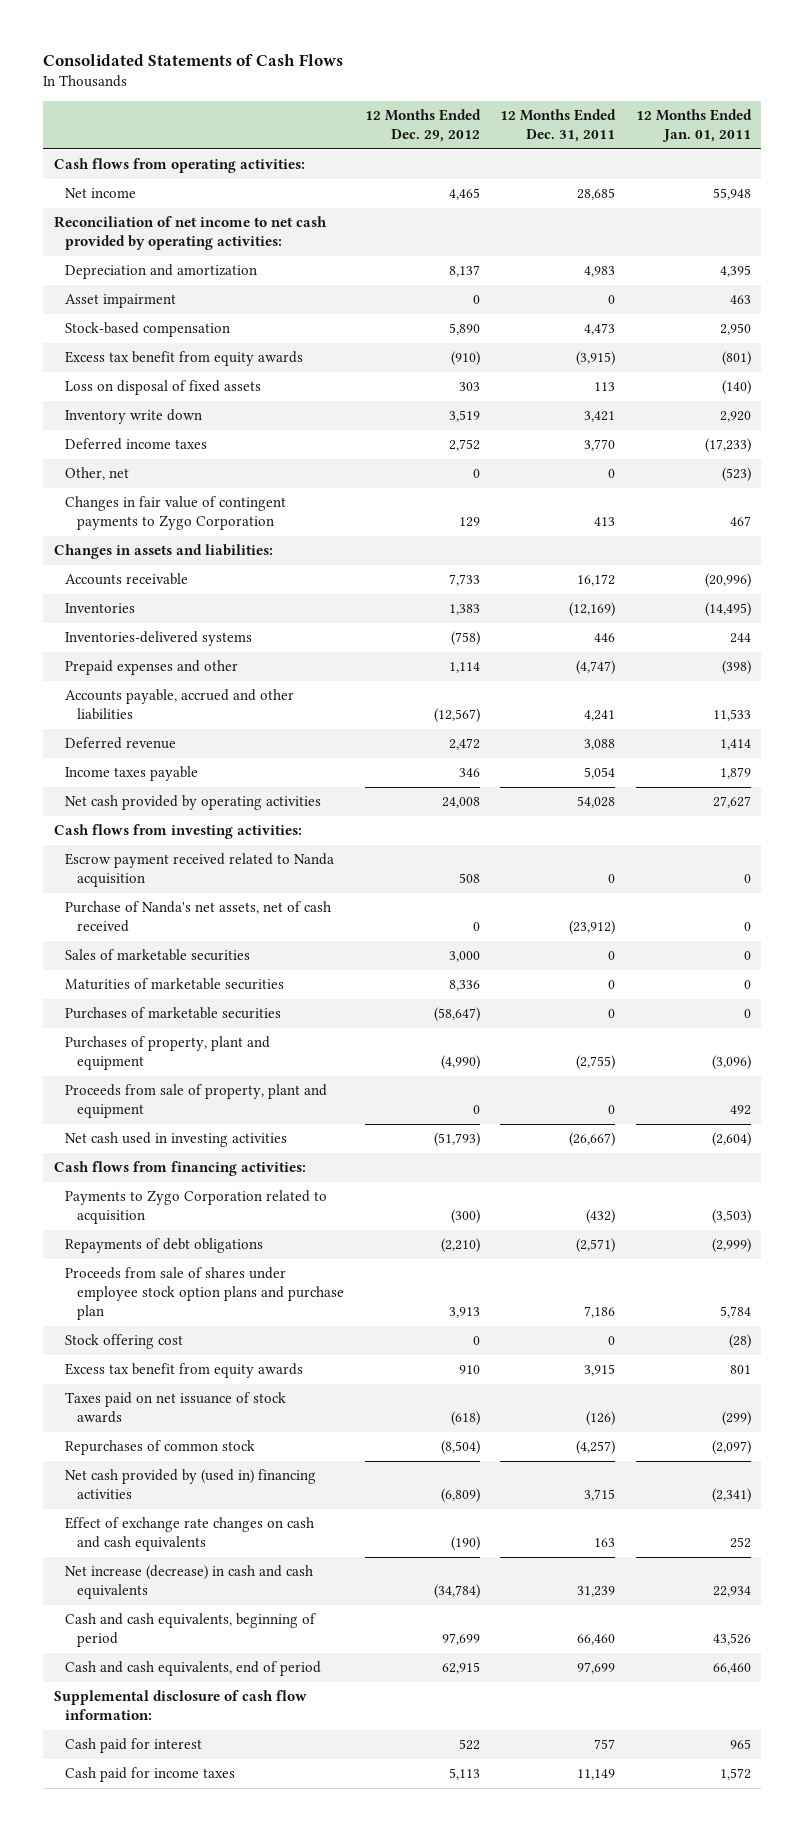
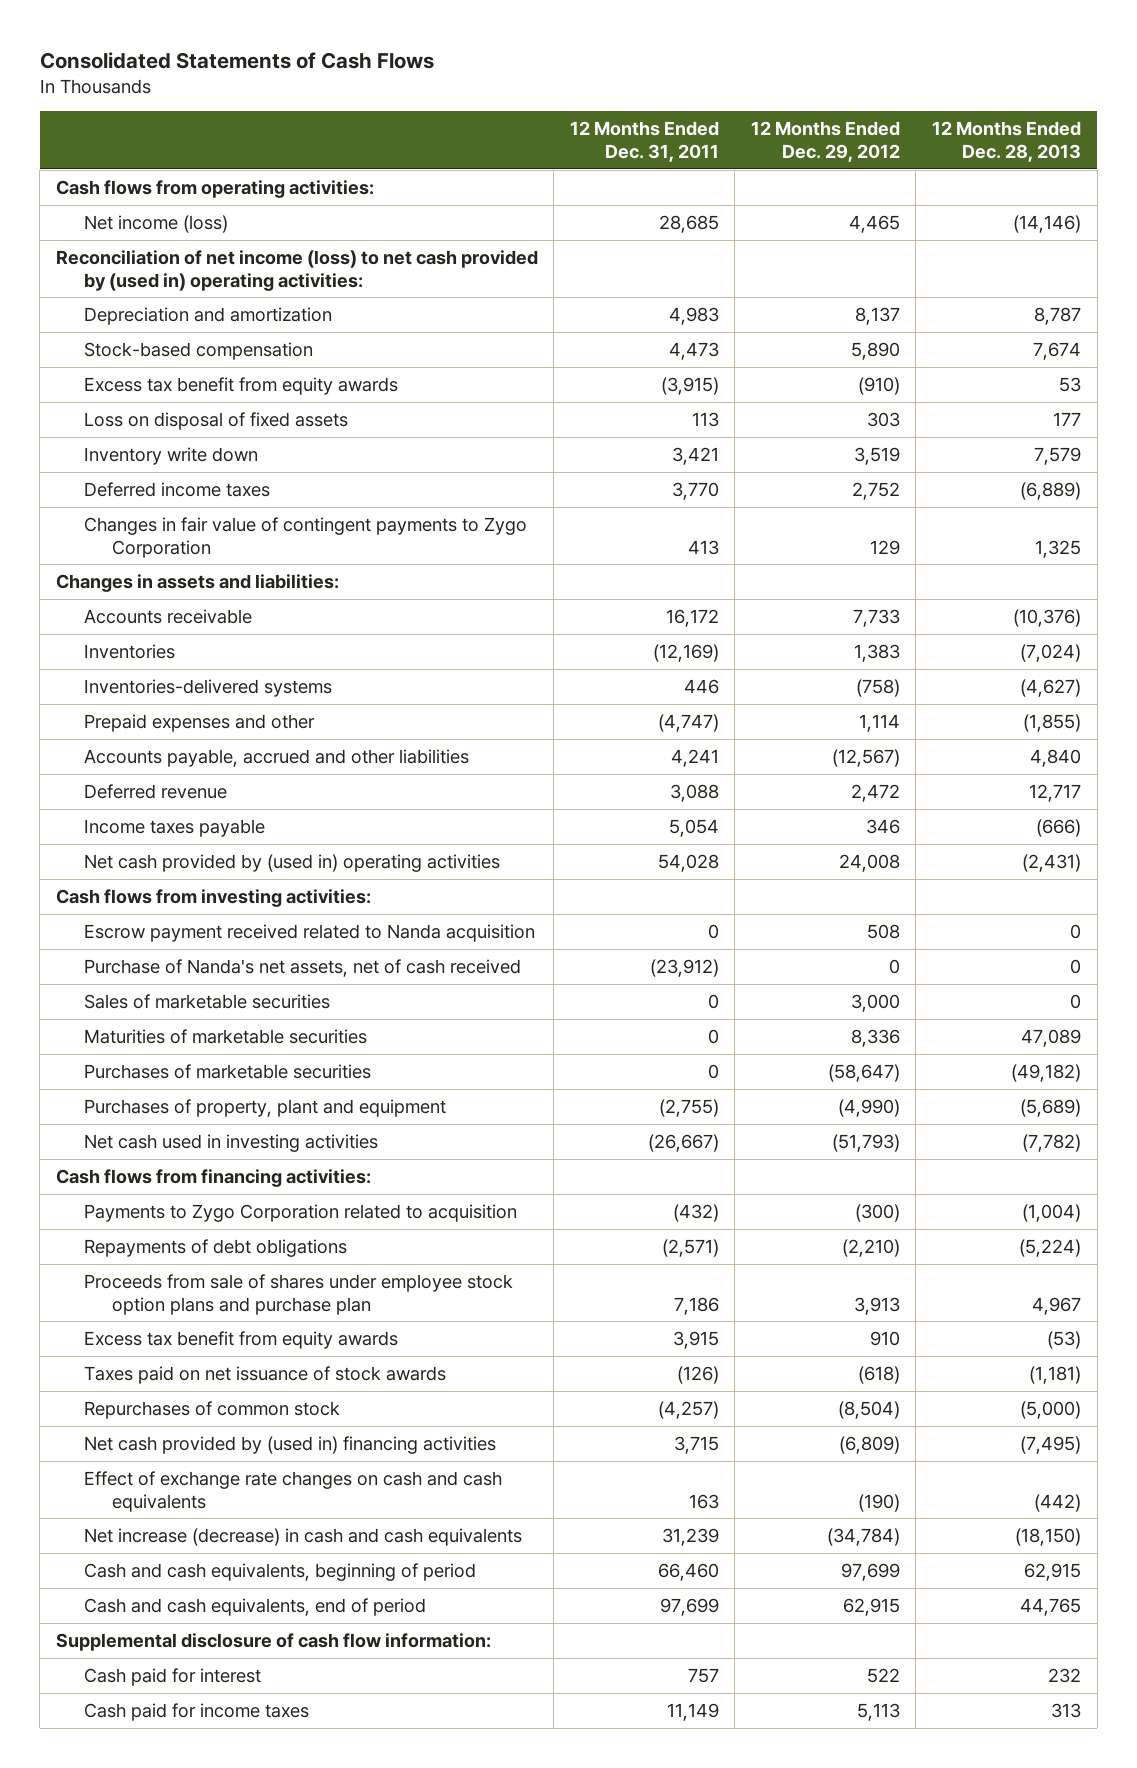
[636,109,753,143] 12 Months Ended Jan. 01, 2011 -> none
none -> [932,121,1082,162] 12 Months Ended Dec. 28, 2013
[65,188,137,199] Net income -> [84,214,229,233] Net income (loss)
[53,216,327,251] Reconciliation of net income to net cash provided by operating activities: -> [55,249,538,291] Reconciliation of net income (loss) to net cash provided by (used in) operating activities:
[65,294,177,309] Asset impairment -> none
[65,467,130,481] Other, net -> none
[65,795,322,811] Net cash provided by operating activities -> [84,853,501,872] Net cash provided by (used in) operating activities
[65,1084,328,1119] Proceeds from sale of property, plant and equipment -> none
[65,1334,184,1350] Stock offering cost -> none

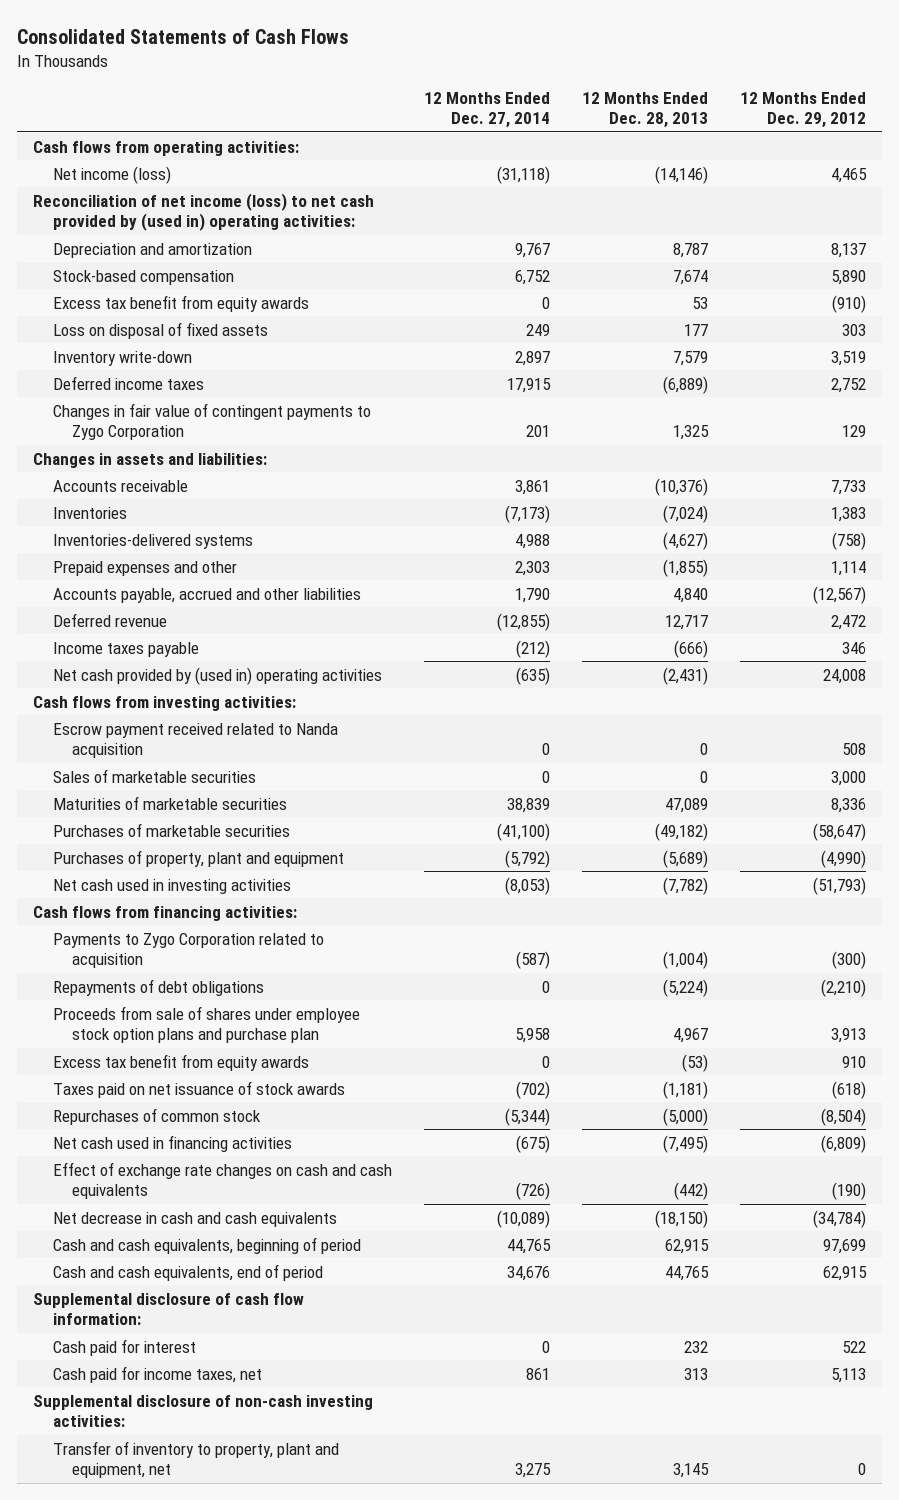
[569,121,719,162] 12 Months Ended Dec. 31, 2011 -> none
none -> [423,91,550,129] 12 Months Ended Dec. 27, 2014
[84,446,259,465] Inventory write down -> [52,350,192,366] Inventory write-down
[84,958,522,977] Purchase of Nanda's net assets, net of cash received -> none
[84,1435,497,1454] Net cash provided by (used in) financing activities -> [52,1134,292,1152] Net cash used in financing activities
[84,1527,523,1546] Net increase (decrease) in cash and cash equivalents -> [52,1211,337,1227] Net decrease in cash and cash equivalents
[84,1702,310,1721] Cash paid for income taxes -> [52,1365,262,1383] Cash paid for income taxes, net
none -> [33,1394,374,1428] Supplemental disclosure of non-cash investing activities:
none -> [52,1440,339,1479] Transfer of inventory to property, plant and equipment, net

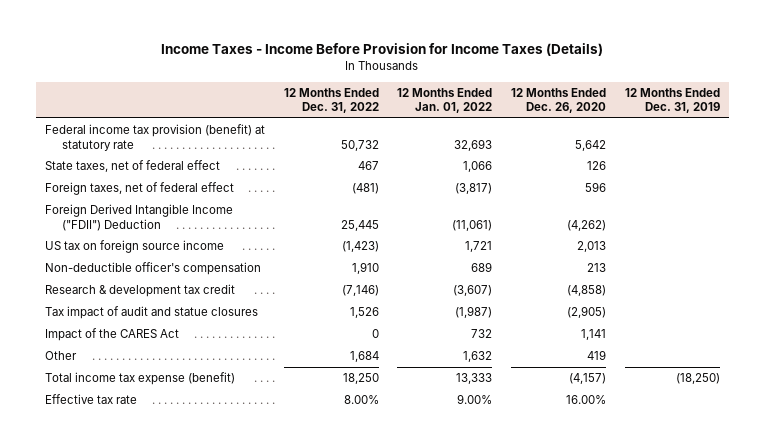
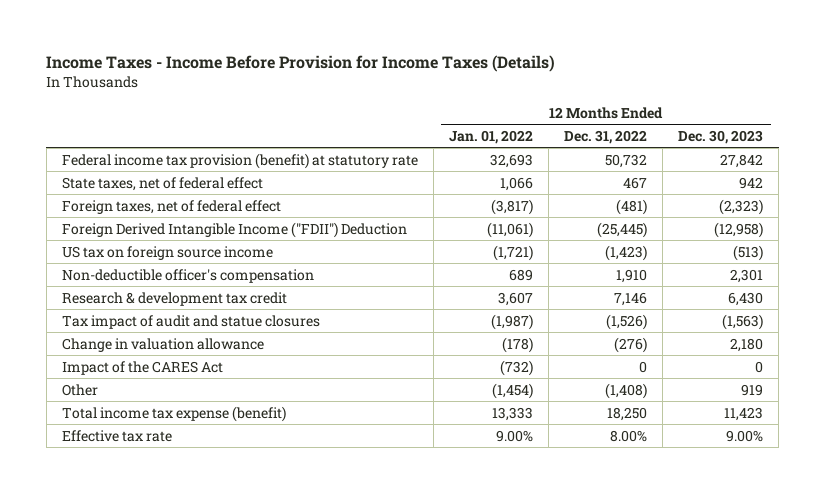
[511,87,607,114] 12 Months Ended Dec. 26, 2020 -> none
[624,87,720,114] 12 Months Ended Dec. 31, 2019 -> none
none -> [678,129,764,144] Dec. 30, 2023
[340,219,379,231] 25,445 -> [596,221,647,238] (25,445)
[465,241,493,253] 1,721 -> [492,244,533,261] (1,721)
[341,285,379,297] (7,146) -> [613,291,647,306] 7,146
[453,285,493,297] (3,607) -> [497,291,533,306] 3,607
[349,307,379,319] 1,526 -> [605,313,647,330] (1,526)
none -> [61,337,264,352] Change in valuation allowance
[471,329,493,339] 732 -> [499,359,533,376] (732)
[349,351,379,363] 1,684 -> [604,382,647,399] (1,408)
[463,351,493,363] 1,632 -> [491,382,533,399] (1,454)

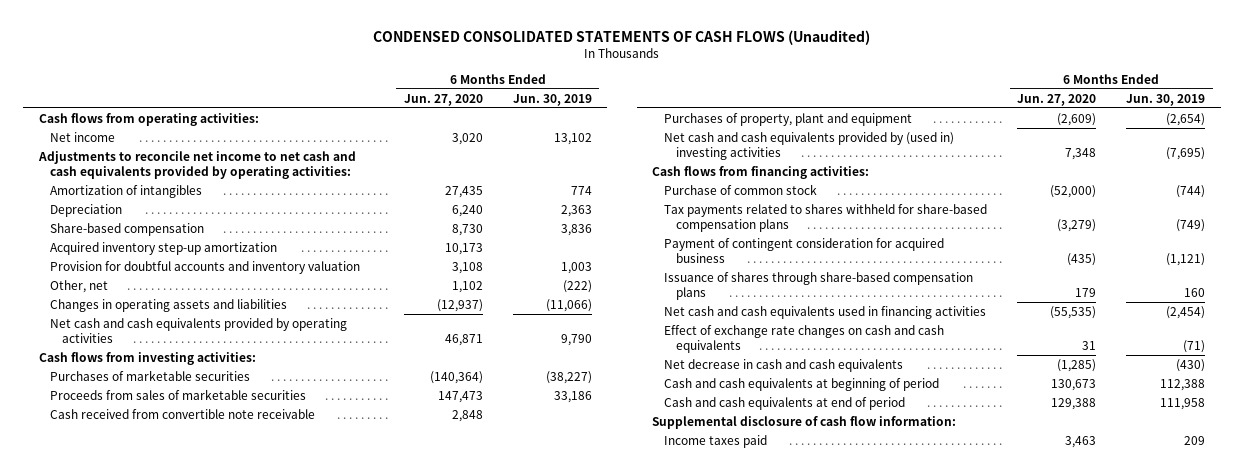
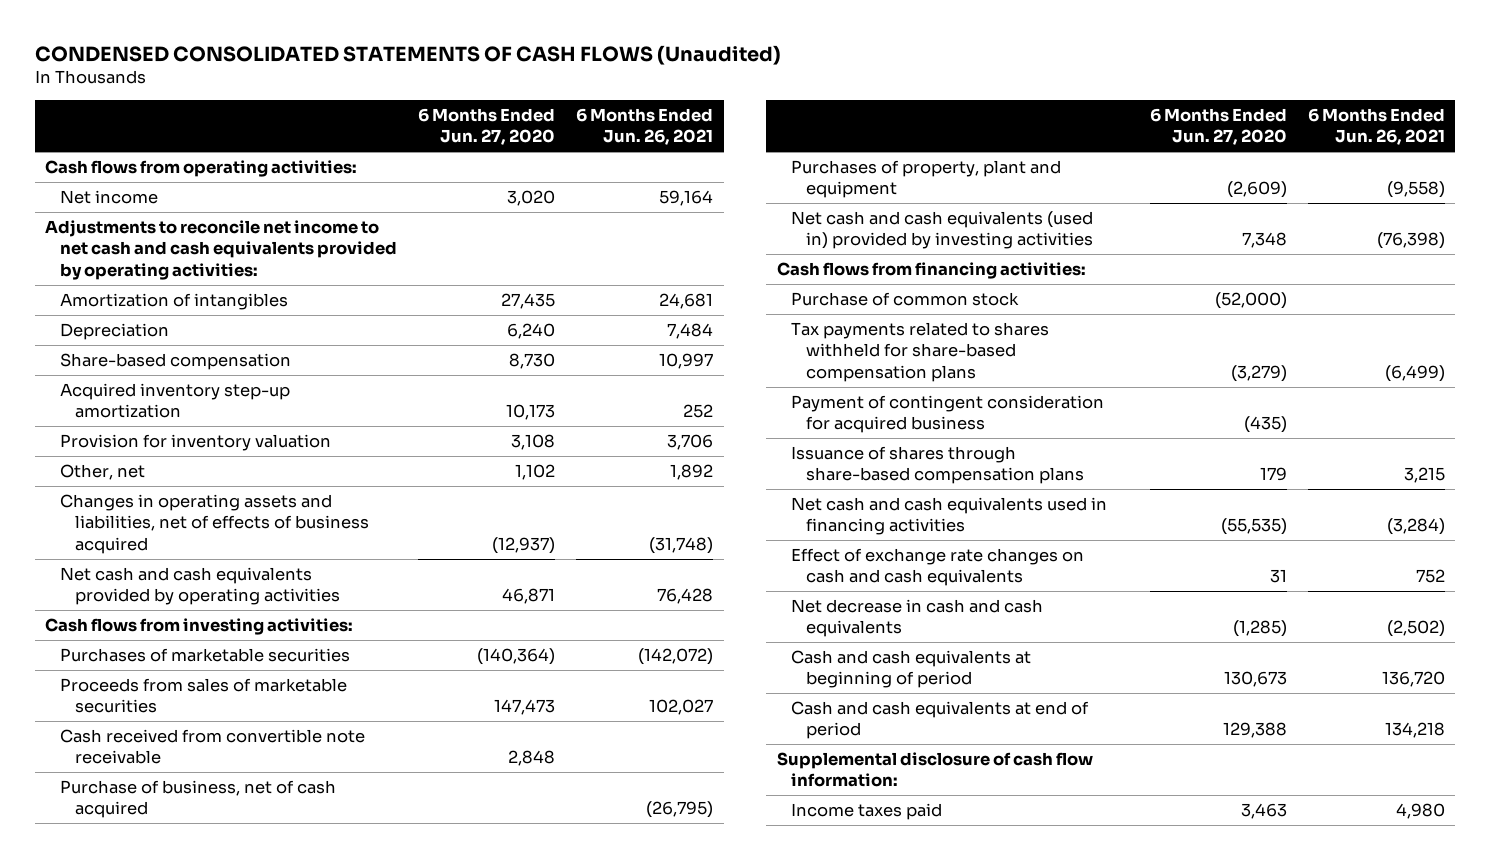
[512,93,592,106] Jun. 30, 2019 -> none
none -> [576,108,714,146] 6 Months Ended Jun. 26, 2021
[50,260,361,274] Provision for doubtful accounts and inventory valuation -> [60,434,332,452] Provision for inventory valuation
[50,298,288,312] Changes in operating assets and liabilities -> [60,494,369,554] Changes in operating assets and liabilities, net of effects of business acquired
none -> [60,780,337,819] Purchase of business, net of cash acquired
[663,131,954,161] Net cash and cash equivalents provided by (used in) investing activities -> [791,211,1094,250] Net cash and cash equivalents (used in) provided by investing activities

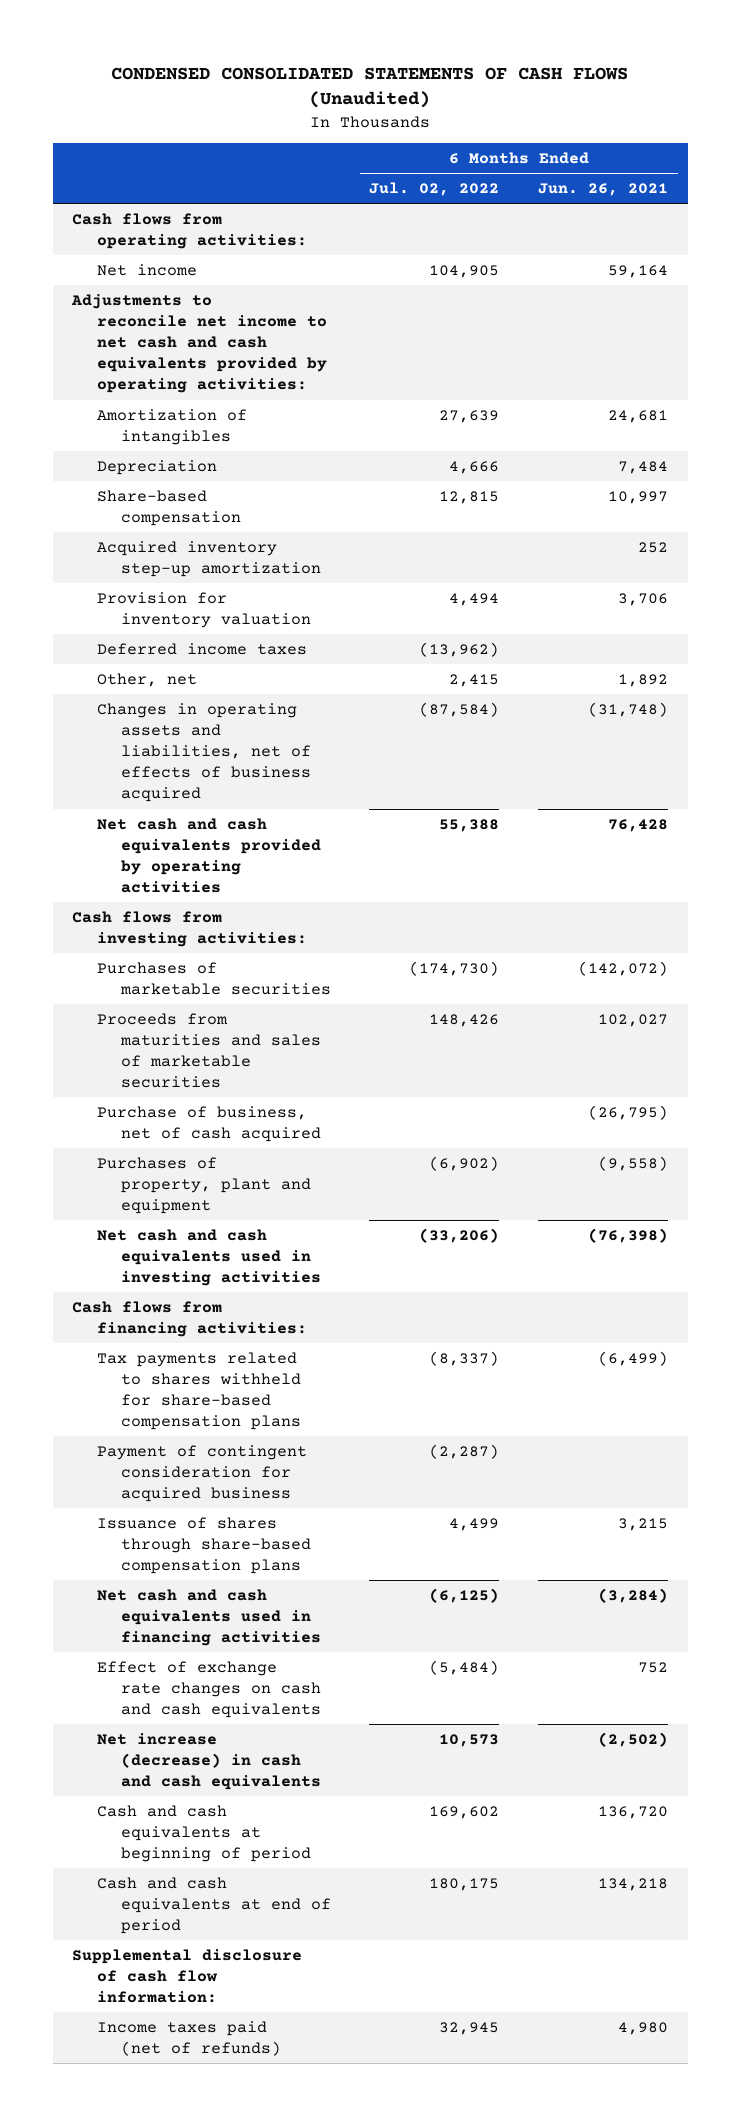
[418,108,556,146] 6 Months Ended Jun. 27, 2020 -> none
none -> [369,181,500,196] Jul. 02, 2022
none -> [96,642,307,655] Deferred income taxes
[60,729,366,765] Cash received from convertible note receivable -> none
[60,678,348,714] Proceeds from sales of marketable securities -> [96,1012,321,1089] Proceeds from maturities and sales of marketable securities
[791,211,1094,250] Net cash and cash equivalents (used in) provided by investing activities -> [96,1228,321,1287] Net cash and cash equivalents used in investing activities
[791,292,1020,307] Purchase of common stock -> none
[791,599,1044,638] Net decrease in cash and cash equivalents -> [96,1732,321,1791] Net increase (decrease) in cash and cash equivalents
[791,803,943,821] Income taxes paid -> [96,2020,281,2056] Income taxes paid (net of refunds)

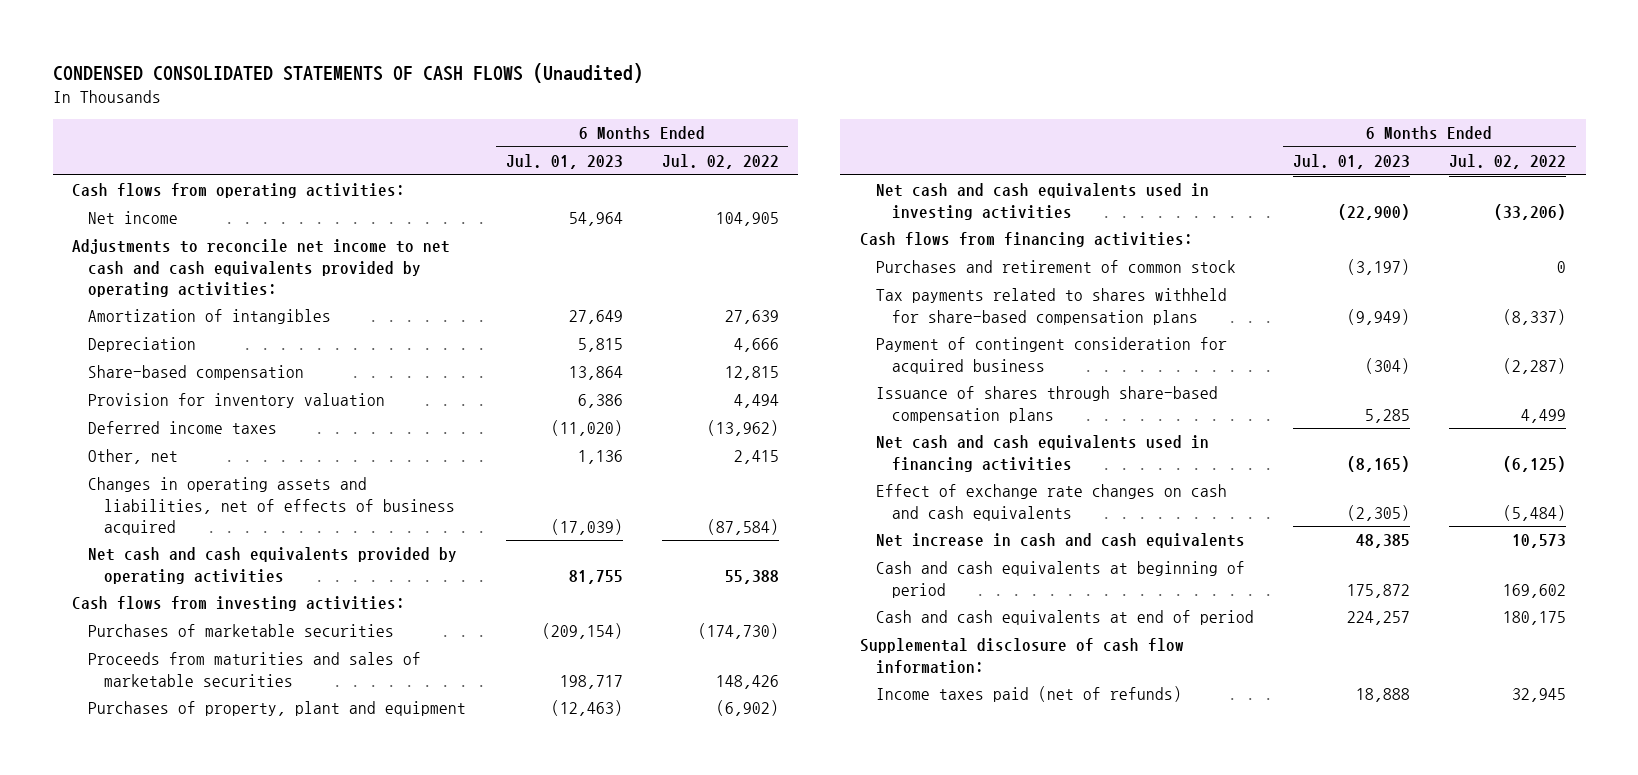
[538,182,669,196] Jun. 26, 2021 -> none
none -> [505,153,623,169] Jul. 01, 2023
[96,540,321,577] Acquired inventory step-up amortization -> none
[96,1105,321,1142] Purchase of business, net of cash acquired -> none
none -> [875,260,1236,274] Purchases and retirement of common stock
[96,1732,321,1791] Net increase (decrease) in cash and cash equivalents -> [875,533,1245,549] Net increase in cash and cash equivalents

